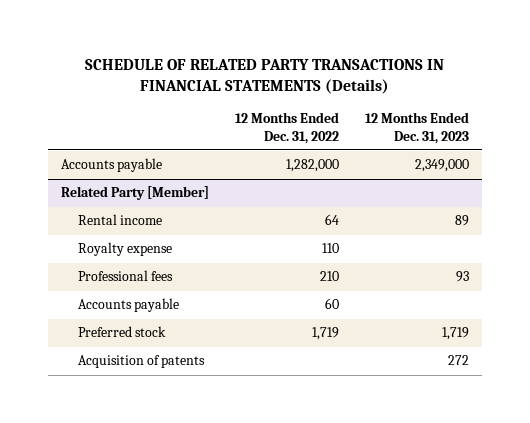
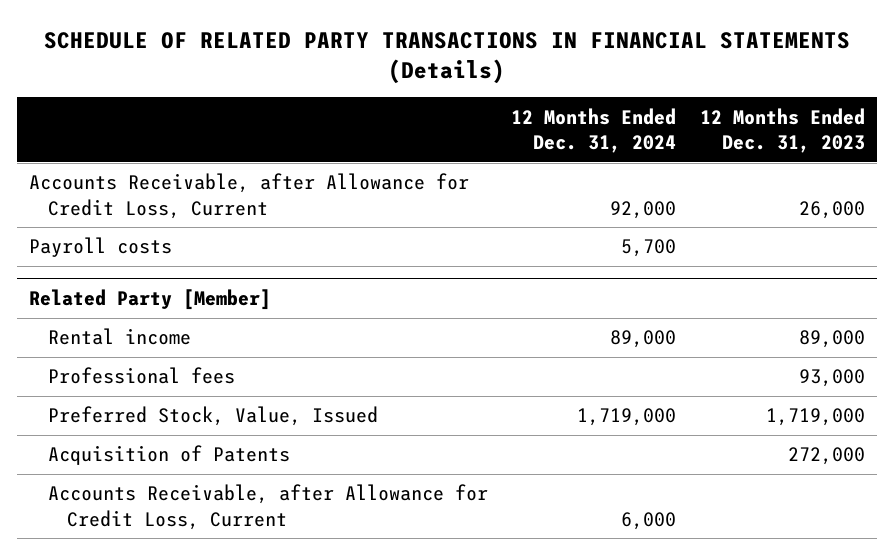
[234,112,339,144] 12 Months Ended Dec. 31, 2022 -> none
none -> [511,107,677,153] 12 Months Ended Dec. 31, 2024
[60,158,162,173] Accounts payable -> none
none -> [29,173,470,219] Accounts Receivable, after Allowance for Credit Loss, Current
none -> [29,237,173,258] Payroll costs
[77,242,172,257] Royalty expense -> none
[77,298,179,313] Accounts payable -> none
[454,215,469,227] 89 -> [798,330,865,349] 89,000
[455,271,469,283] 93 -> [798,369,865,388] 93,000
[77,326,166,338] Preferred stock -> [47,406,378,427] Preferred Stock, Value, Issued
[441,327,469,341] 1,719 -> [765,408,865,427] 1,719,000
[77,355,205,369] Acquisition of patents -> [47,445,290,466] Acquisition of Patents
[447,355,469,366] 272 -> [787,447,865,466] 272,000
none -> [47,484,488,530] Accounts Receivable, after Allowance for Credit Loss, Current

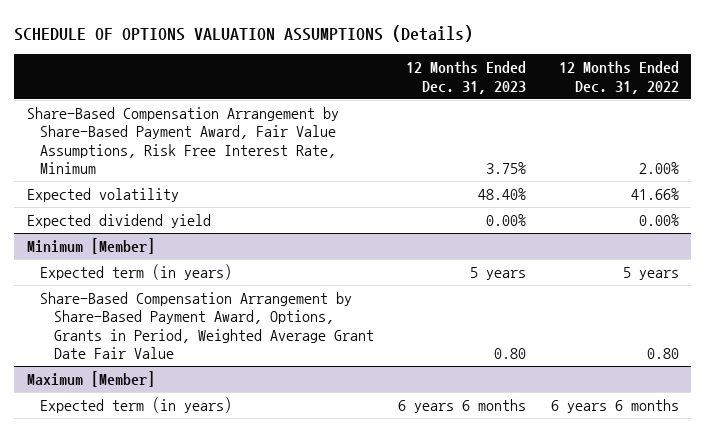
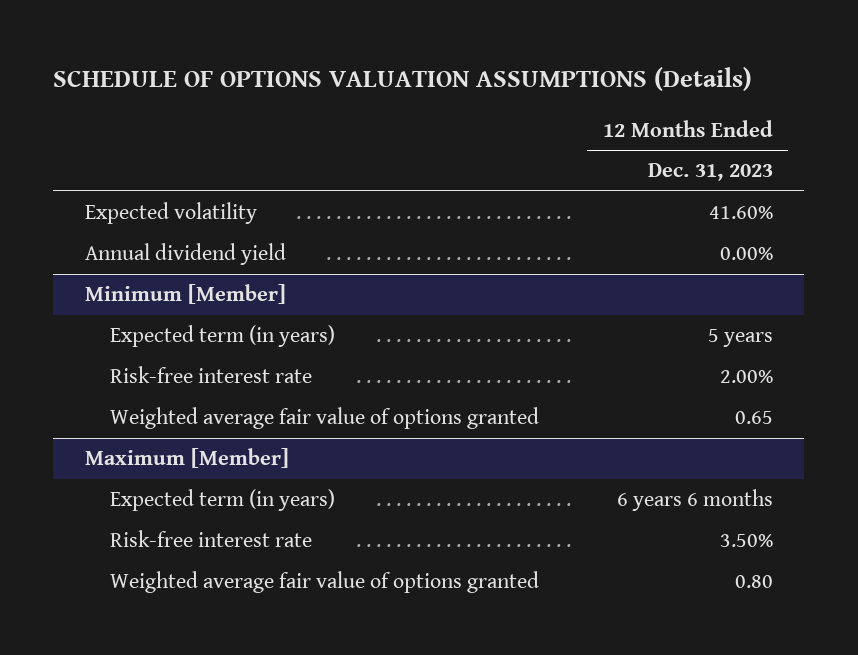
[558,61,679,94] 12 Months Ended Dec. 31, 2022 -> none
[26,106,339,175] Share-Based Compensation Arrangement by Share-Based Payment Award, Fair Value Assumptions, Risk Free Interest Rate, Minimum -> none
[478,187,527,200] 48.40% -> [708,206,773,220] 41.60%
[26,213,211,228] Expected dividend yield -> [85,243,287,266] Annual dividend yield
none -> [109,366,312,384] Risk-free interest rate
[40,291,374,360] Share-Based Compensation Arrangement by Share-Based Payment Award, Options, Grants in Period, Weighted Average Grant Date Fair Value -> [109,407,539,430] Weighted average fair value of options granted
[494,348,527,360] 0.80 -> [734,411,773,425] 0.65
none -> [109,530,312,548] Risk-free interest rate
none -> [109,571,539,594] Weighted average fair value of options granted

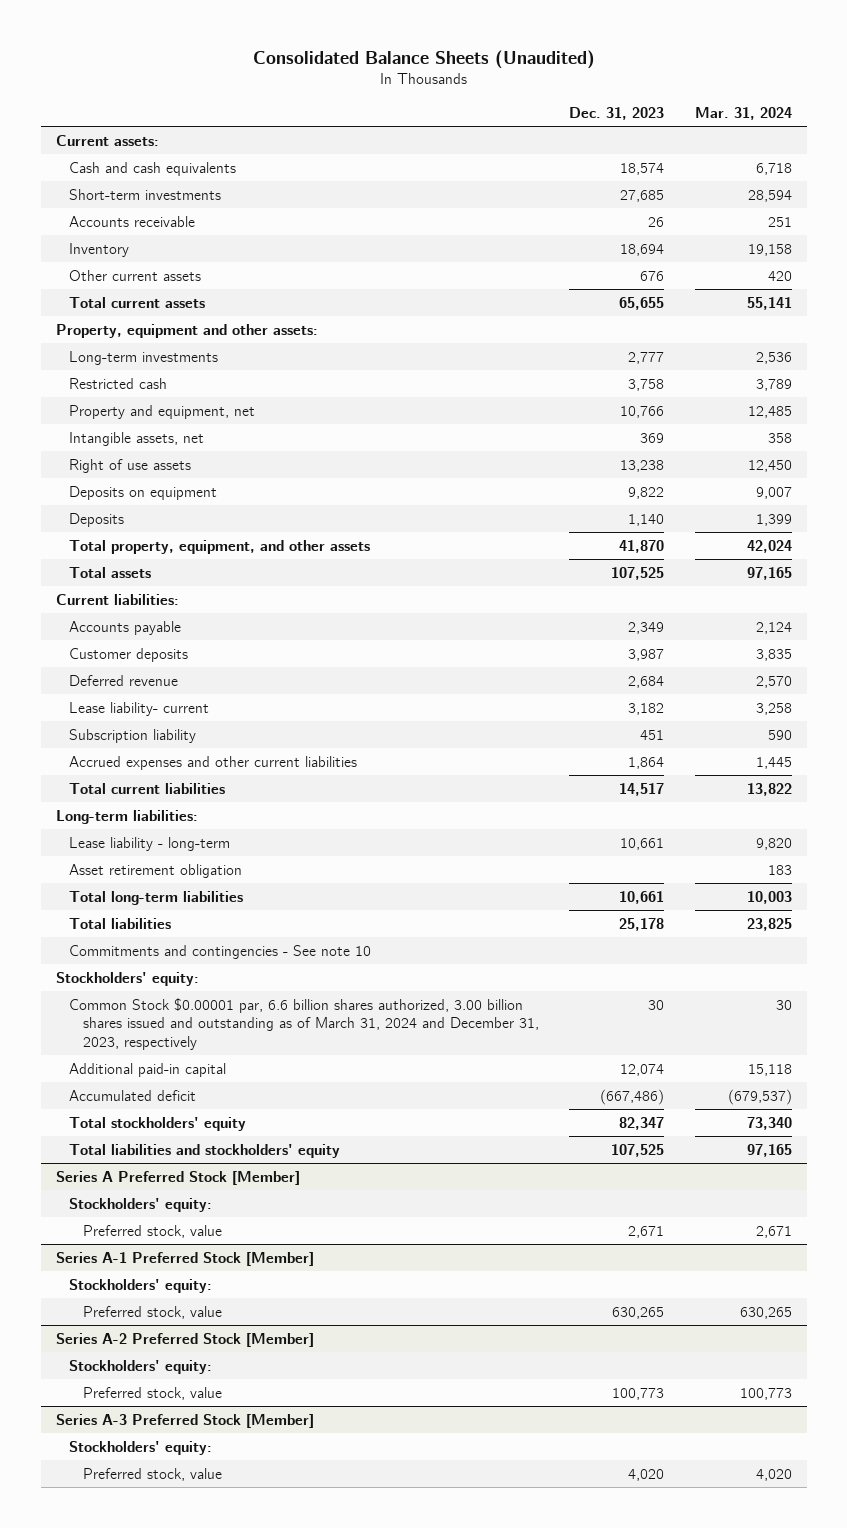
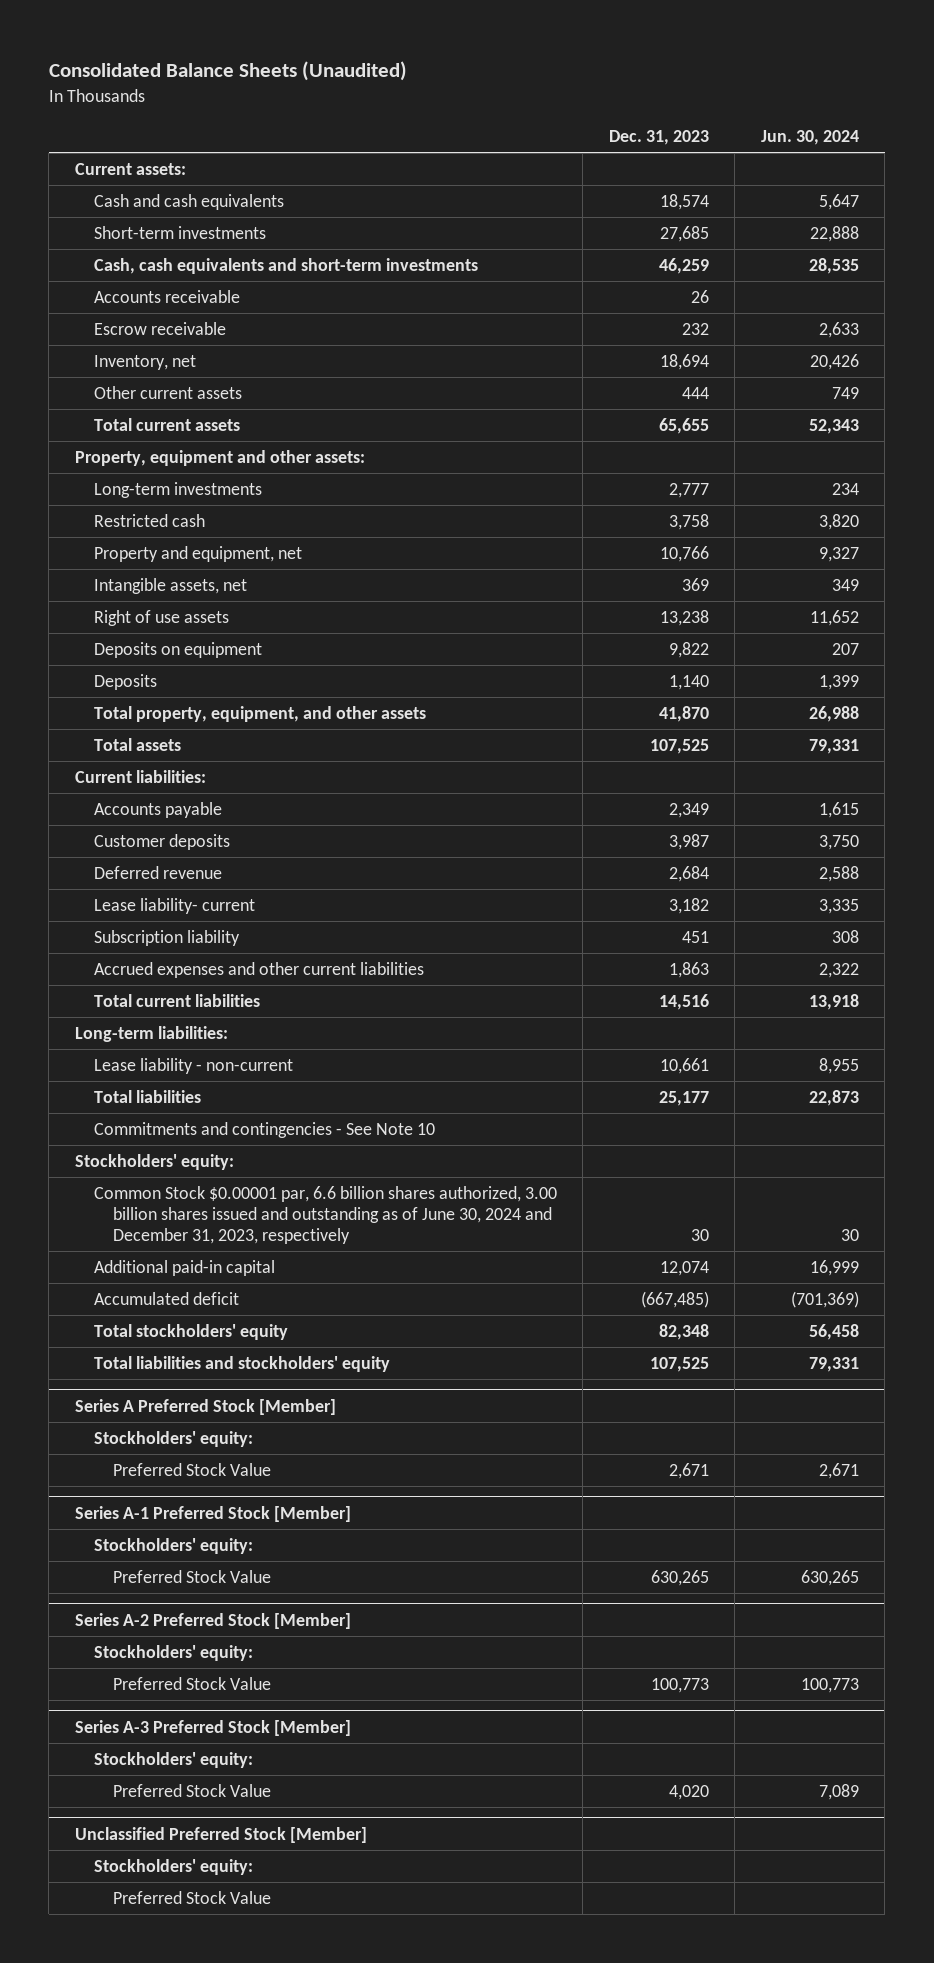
[694,106,792,120] Mar. 31, 2024 -> none
none -> [760,129,859,145] Jun. 30, 2024
none -> [93,258,478,275] Cash, cash equivalents and short-term investments
none -> [93,322,226,336] Escrow receivable
[69,242,130,257] Inventory -> [93,355,196,371] Inventory, net
[640,270,665,281] 676 -> [681,387,709,400] 444
[628,756,665,769] 1,864 -> [668,962,709,979] 1,863
[619,782,665,796] 14,517 -> [658,994,709,1011] 14,516
[69,863,243,878] Asset retirement obligation -> none
[69,890,244,905] Total long-term liabilities -> none
[69,836,231,851] Lease liability - long-term -> [93,1058,293,1075] Lease liability - non-current
[619,917,665,931] 25,178 -> [658,1091,709,1107] 25,177
[69,944,372,959] Commitments and contingencies - See note 10 -> [93,1122,435,1139] Commitments and contingencies - See Note 10
[69,997,540,1050] Common Stock $0.00001 par, 6.6 billion shares authorized, 3.00 billion shares issued and outstanding as of March 31, 2024 and December 31, 2023, respectively -> [93,1186,557,1244] Common Stock $0.00001 par, 6.6 billion shares authorized, 3.00 billion shares issued and outstanding as of June 30, 2024 and December 31, 2023, respectively
[600,1088,665,1105] (667,486) -> [640,1291,709,1309] (667,485)
[619,1116,665,1130] 82,347 -> [658,1324,709,1341] 82,348
[83,1224,223,1238] Preferred stock, value -> [112,1463,271,1477] Preferred Stock Value
[83,1305,223,1319] Preferred stock, value -> [112,1570,271,1584] Preferred Stock Value
[83,1386,223,1400] Preferred stock, value -> [112,1677,271,1691] Preferred Stock Value
[83,1467,223,1481] Preferred stock, value -> [112,1784,271,1798] Preferred Stock Value
none -> [74,1826,367,1843] Unclassified Preferred Stock [Member]
none -> [93,1859,253,1876] Stockholders' equity:
none -> [112,1891,271,1905] Preferred Stock Value

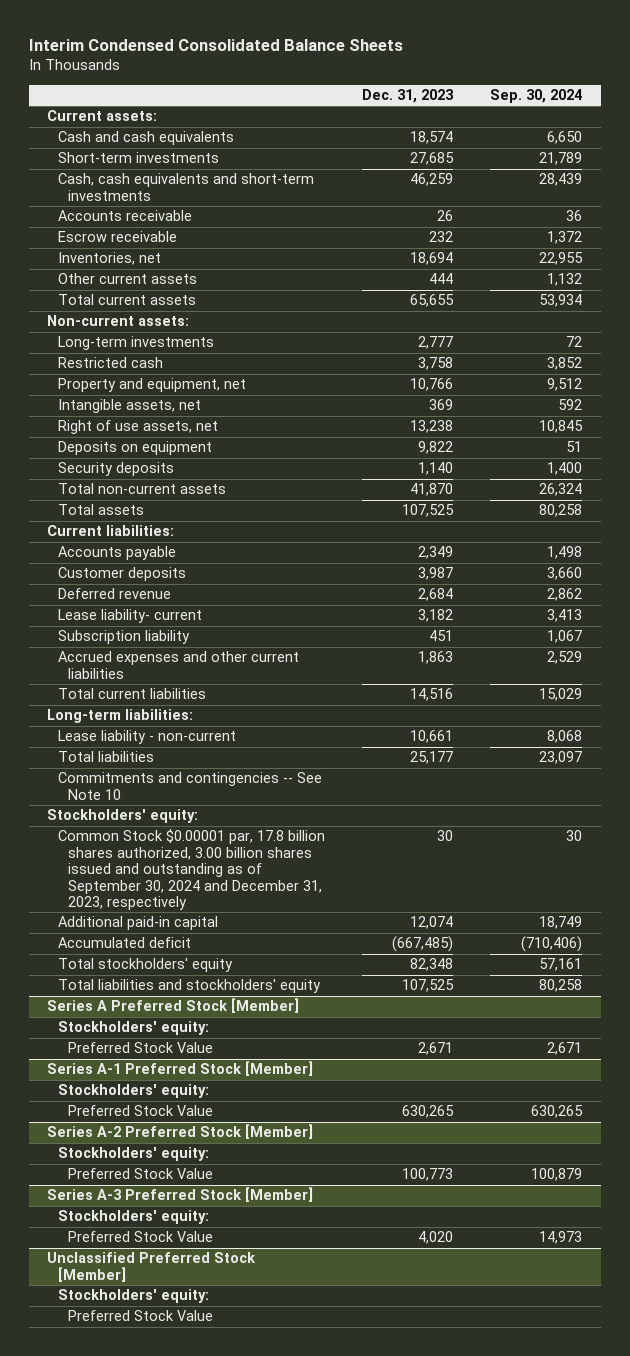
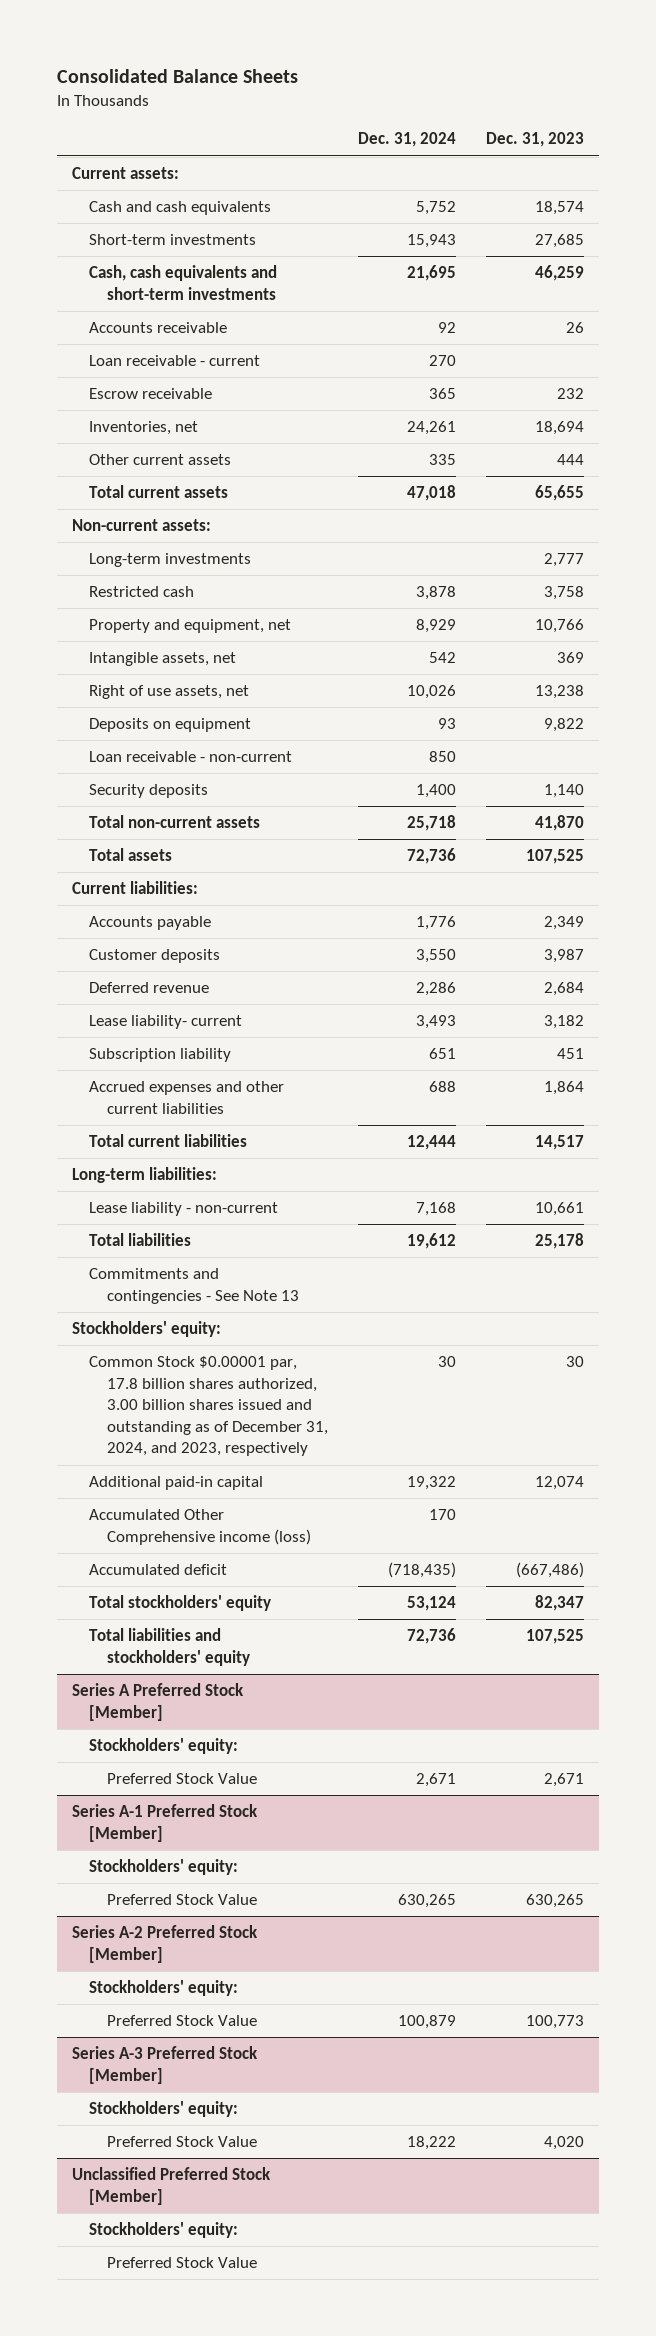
[28,39,403,52] Interim Condensed Consolidated Balance Sheets -> [56,68,298,83] Consolidated Balance Sheets
[490,89,583,104] Sep. 30, 2024 -> none
none -> [358,132,457,148] Dec. 31, 2024
none -> [89,355,261,367] Loan receivable - current
none -> [89,751,293,763] Loan receivable - non-current
[418,651,454,665] 1,863 -> [544,1081,585,1096] 1,864
[410,688,454,702] 14,516 -> [535,1135,585,1151] 14,517
[410,751,454,765] 25,177 -> [535,1233,585,1250] 25,178
[57,772,322,800] Commitments and contingencies -- See Note 10 -> [89,1268,299,1304] Commitments and contingencies - See Note 13
[57,829,325,911] Common Stock $0.00001 par, 17.8 billion shares authorized, 3.00 billion shares issued and outstanding as of September 30, 2024 and December 31, 2023, respectively -> [89,1356,328,1457] Common Stock $0.00001 par, 17.8 billion shares authorized, 3.00 billion shares issued and outstanding as of December 31, 2024, and 2023, respectively
none -> [89,1509,311,1545] Accumulated Other Comprehensive income (loss)
[392,936,454,953] (667,485) -> [516,1562,585,1579] (667,486)
[410,958,454,972] 82,348 -> [535,1595,585,1612] 82,347

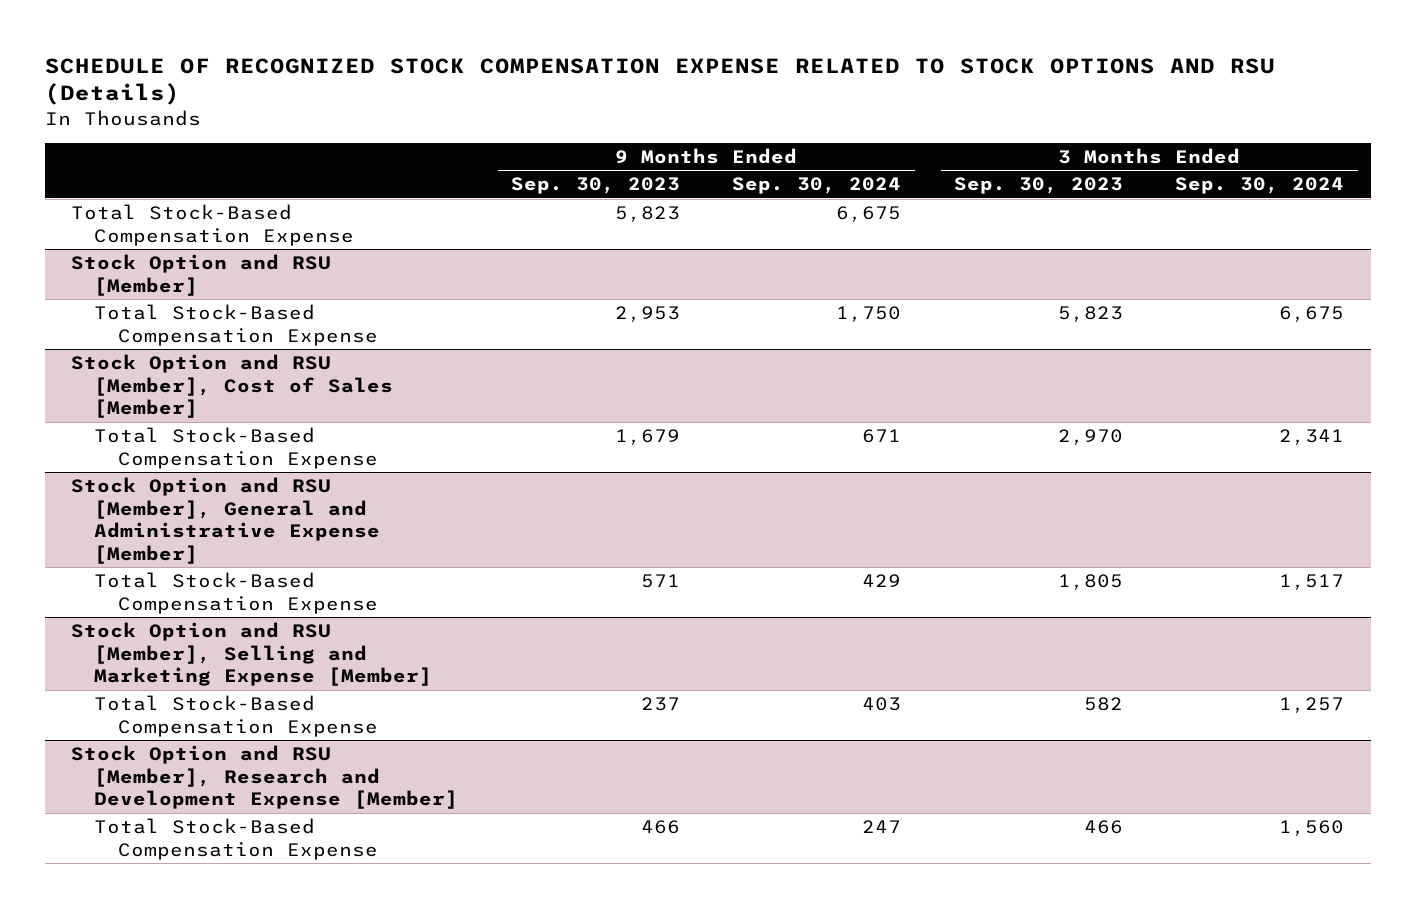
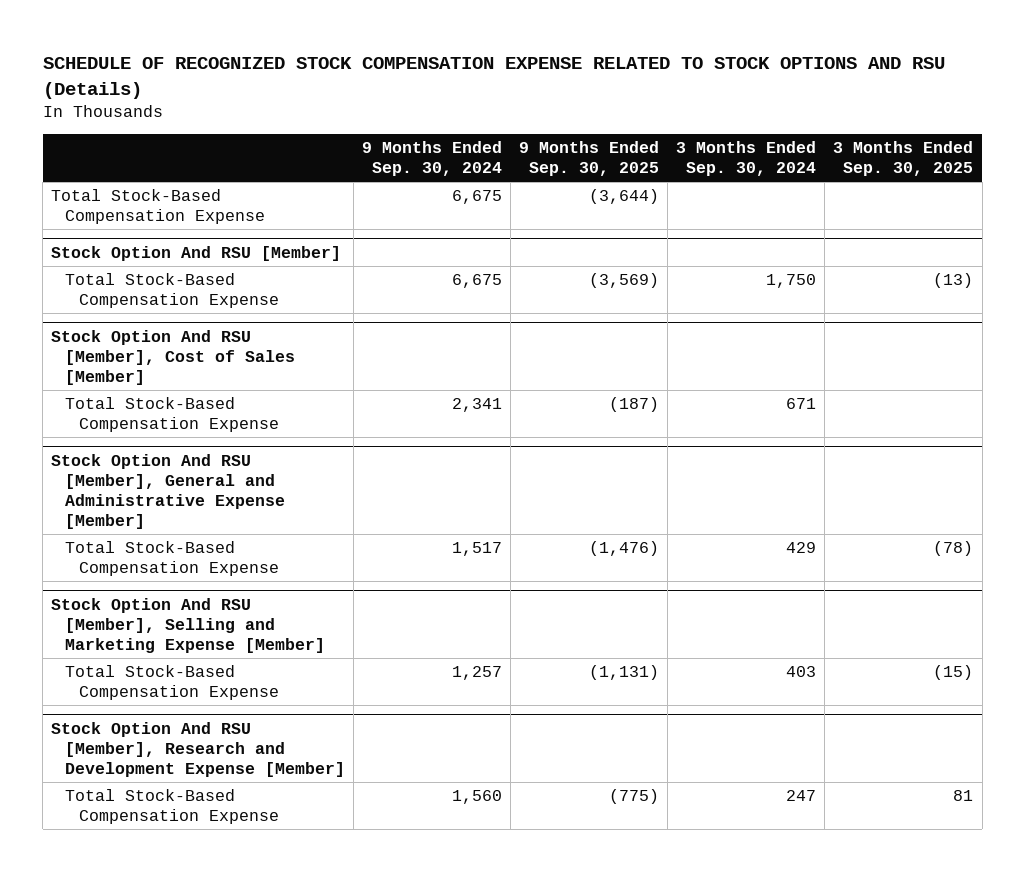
[510,177,680,195] Sep. 30, 2023 -> none
[953,177,1123,195] Sep. 30, 2023 -> none
none -> [519,141,660,177] 9 Months Ended Sep. 30, 2025
none -> [833,141,974,177] 3 Months Ended Sep. 30, 2025
[71,254,332,296] Stock Option and RSU [Member] -> [51,246,342,262] Stock Option And RSU [Member]
[836,306,902,323] 1,750 -> [452,274,503,289] 6,675
[1279,306,1345,323] 6,675 -> [766,274,817,289] 1,750
[71,354,394,419] Stock Option and RSU [Member], Cost of Sales [Member] -> [51,330,296,385] Stock Option And RSU [Member], Cost of Sales [Member]
[862,429,902,444] 671 -> [452,398,503,413] 2,341
[1279,429,1345,446] 2,341 -> [786,398,817,410] 671
[71,477,381,564] Stock Option and RSU [Member], General and Administrative Expense [Member] -> [51,454,286,529] Stock Option And RSU [Member], General and Administrative Expense [Member]
[862,574,902,588] 429 -> [452,542,503,557] 1,517
[1279,574,1345,591] 1,517 -> [786,542,817,554] 429
[71,622,433,687] Stock Option and RSU [Member], Selling and Marketing Expense [Member] -> [51,598,326,653] Stock Option And RSU [Member], Selling and Marketing Expense [Member]
[862,697,902,712] 403 -> [452,666,503,681] 1,257
[1279,697,1345,714] 1,257 -> [786,666,817,678] 403
[71,745,459,810] Stock Option and RSU [Member], Research and Development Expense [Member] -> [51,722,346,777] Stock Option And RSU [Member], Research and Development Expense [Member]
[862,820,902,834] 247 -> [452,790,503,805] 1,560
[1279,820,1345,837] 1,560 -> [786,790,817,802] 247

